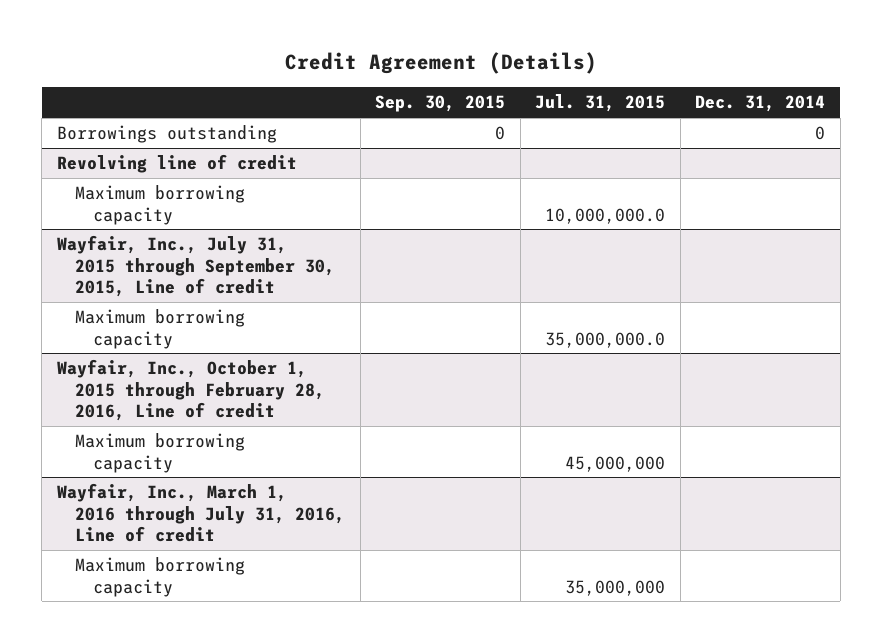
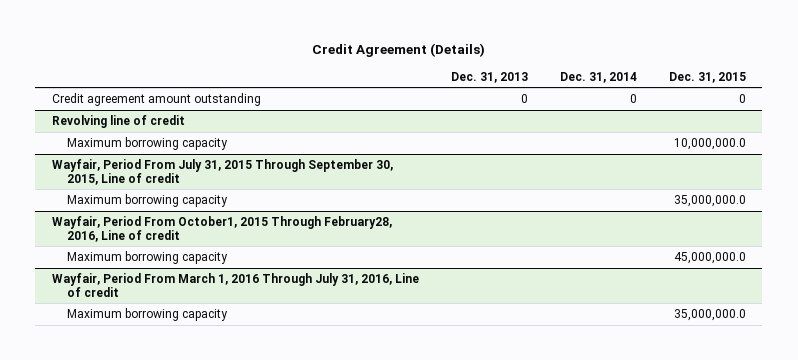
[375,95,506,113] Sep. 30, 2015 -> none
[535,94,666,113] Jul. 31, 2015 -> none
none -> [450,71,528,83] Dec. 31, 2013
none -> [669,71,747,83] Dec. 31, 2015
[57,125,278,144] Borrowings outstanding -> [51,93,261,107] Credit agreement amount outstanding
[57,235,336,297] Wayfair, Inc., July 31, 2015 through September 30, 2015, Line of credit -> [51,159,393,185] Wayfair, Period From July 31, 2015 Through September 30, 2015, Line of credit
[57,359,326,421] Wayfair, Inc., October 1, 2015 through February 28, 2016, Line of credit -> none
[75,433,246,473] Maximum borrowing capacity -> none
none -> [51,216,392,242] Wayfair, Period From October1, 2015 Through February28, 2016, Line of credit
none -> [66,251,228,265] Maximum borrowing capacity
[57,483,346,542] Wayfair, Inc., March 1, 2016 through July 31, 2016, Line of credit -> [51,273,419,297] Wayfair, Period From March 1, 2016 Through July 31, 2016, Line of credit

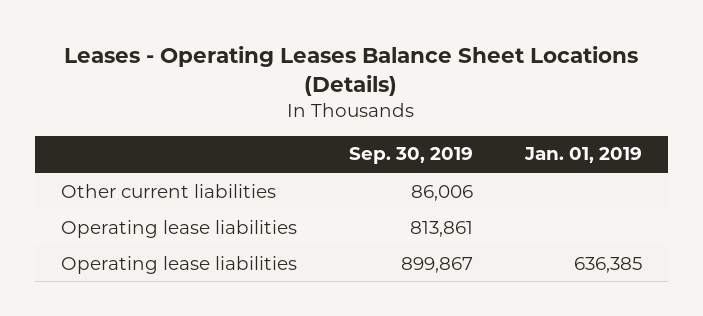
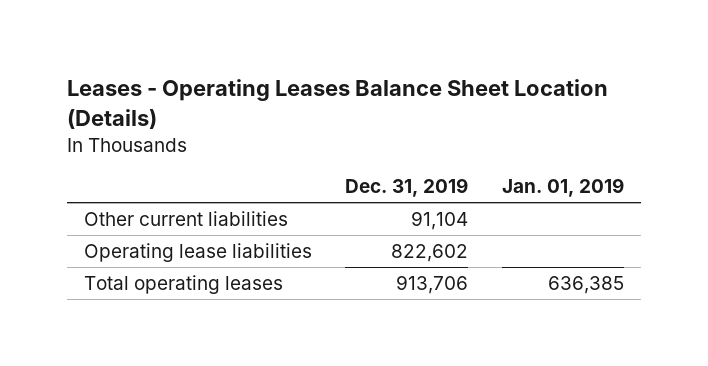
[64,46,639,97] Leases - Operating Leases Balance Sheet Locations (Details) -> [66,79,608,129] Leases - Operating Leases Balance Sheet Location (Details)
[348,147,473,165] Sep. 30, 2019 -> none
none -> [345,178,469,198] Dec. 31, 2019
[60,255,297,274] Operating lease liabilities -> [83,274,283,294] Total operating leases

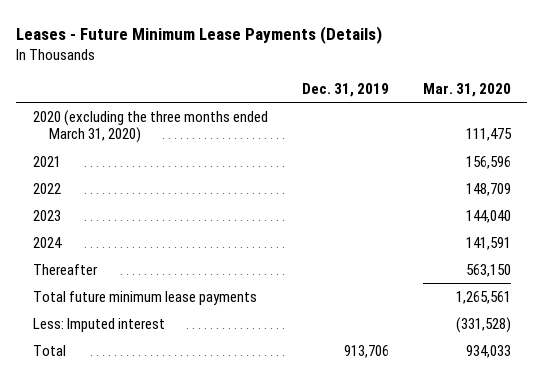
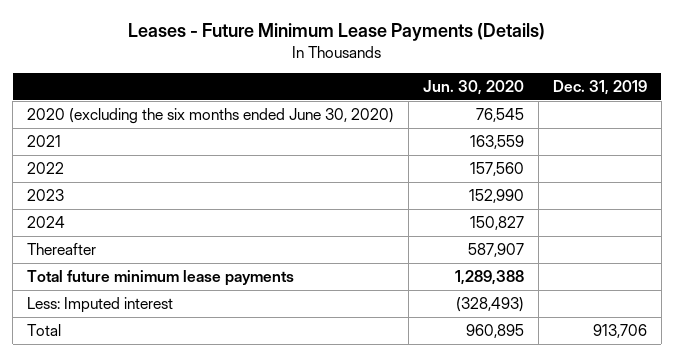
[422,82,511,97] Mar. 31, 2020 -> none
none -> [422,80,524,96] Jun. 30, 2020
[33,110,269,144] 2020 (excluding the three months ended March 31, 2020) -> [27,108,395,125] 2020 (excluding the six months ended June 30, 2020)

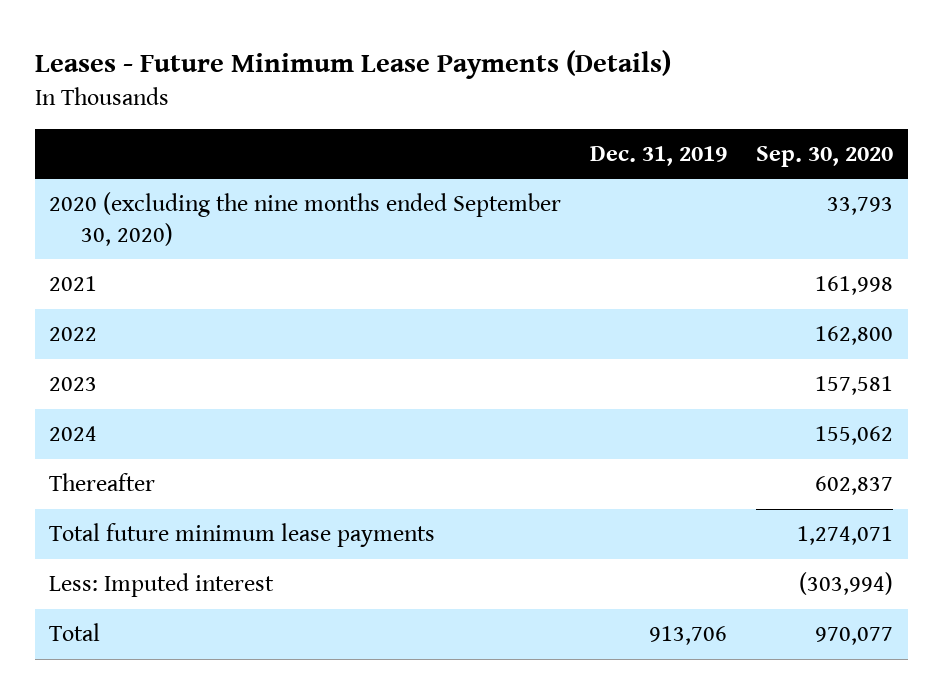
[422,80,524,96] Jun. 30, 2020 -> none
none -> [756,145,894,167] Sep. 30, 2020
[27,108,395,125] 2020 (excluding the six months ended June 30, 2020) -> [49,192,562,246] 2020 (excluding the nine months ended September 30, 2020)

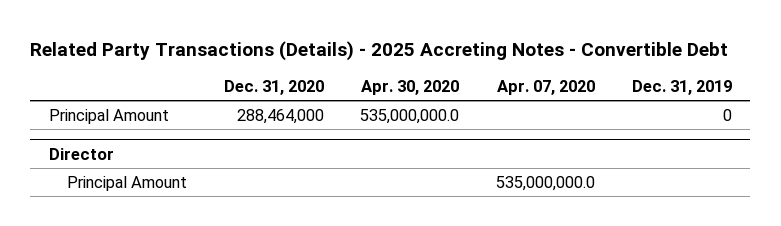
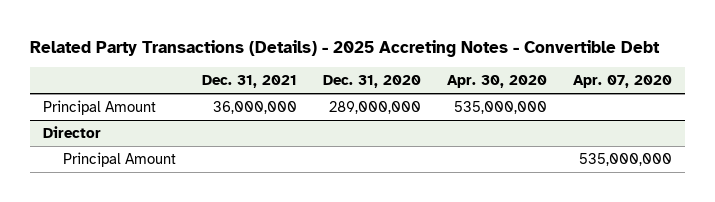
[631,80,732,96] Dec. 31, 2019 -> none
none -> [201,75,297,89] Dec. 31, 2021
[236,108,324,124] 288,464,000 -> [328,100,421,114] 289,000,000
[360,108,460,124] 535,000,000.0 -> [453,100,547,114] 535,000,000
[496,175,596,191] 535,000,000.0 -> [578,152,672,166] 535,000,000

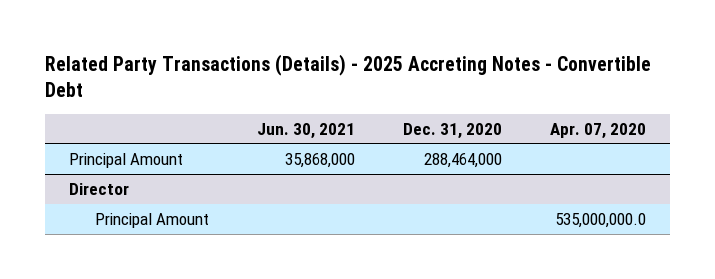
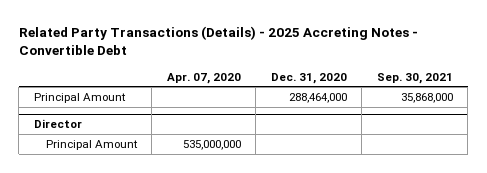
[257,122,356,139] Jun. 30, 2021 -> none
none -> [376,72,453,84] Sep. 30, 2021
[555,212,647,228] 535,000,000.0 -> [182,139,241,150] 535,000,000

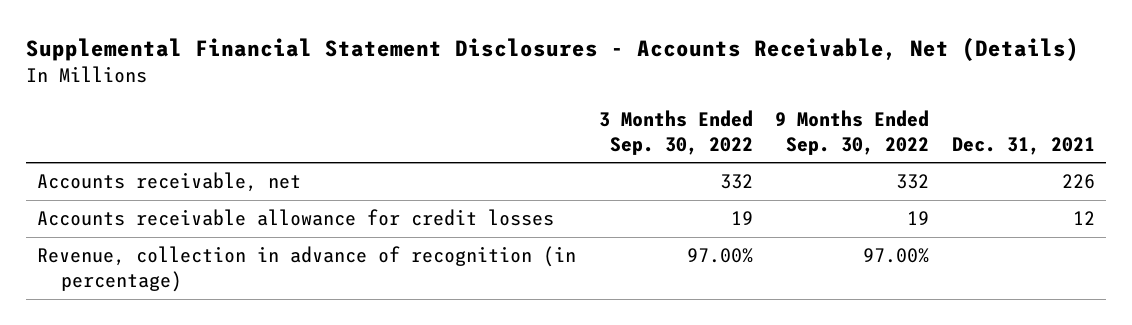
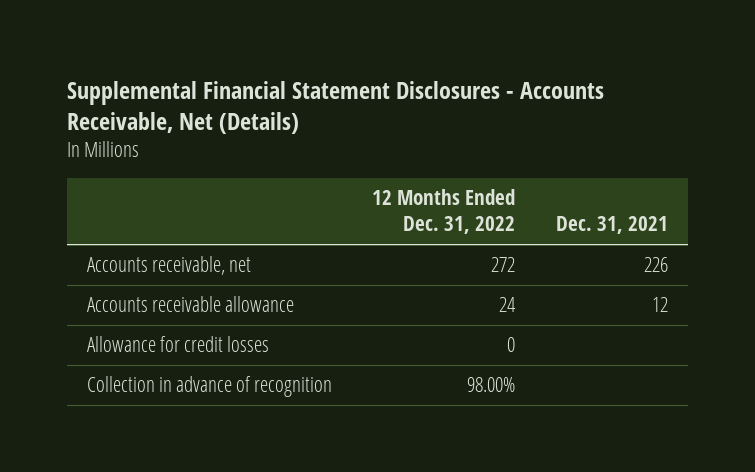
[598,110,753,155] 3 Months Ended Sep. 30, 2022 -> none
[775,110,930,155] 9 Months Ended Sep. 30, 2022 -> none
none -> [372,189,516,235] 12 Months Ended Dec. 31, 2022
[37,209,555,227] Accounts receivable allowance for credit losses -> [87,296,295,313] Accounts receivable allowance
none -> [87,336,270,353] Allowance for credit losses
[37,246,577,292] Revenue, collection in advance of recognition (in percentage) -> [87,376,333,398] Collection in advance of recognition

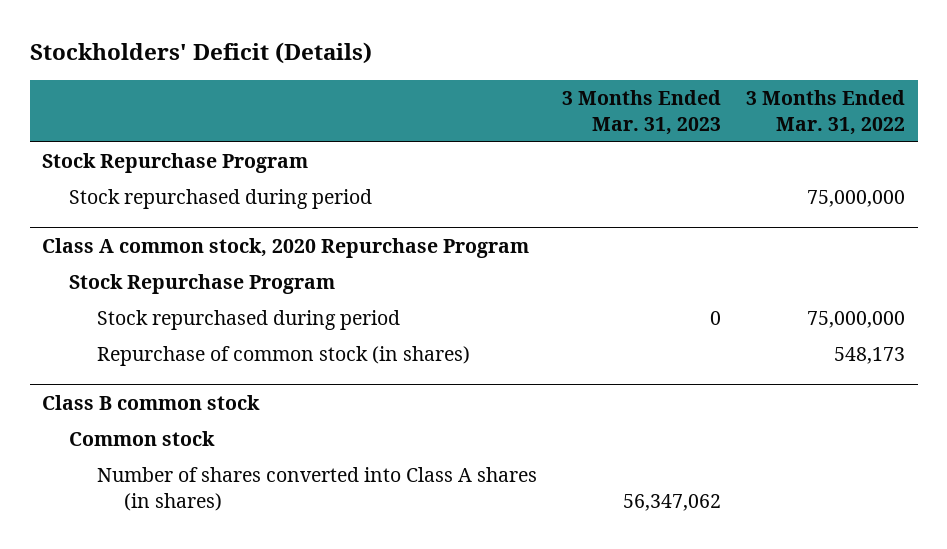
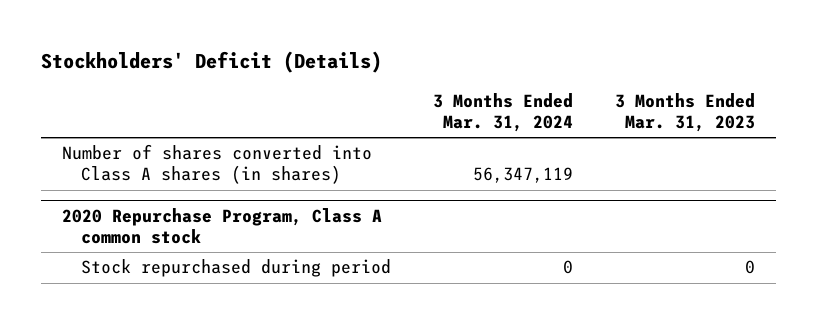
[746,90,906,135] 3 Months Ended Mar. 31, 2022 -> none
none -> [433,93,574,133] 3 Months Ended Mar. 31, 2024
[42,153,309,174] Stock Repurchase Program -> none
[69,189,373,210] Stock repurchased during period -> none
[69,274,336,295] Stock Repurchase Program -> none
none -> [62,144,373,185] Number of shares converted into Class A shares (in shares)
[42,237,530,258] Class A common stock, 2020 Repurchase Program -> [62,207,383,244] 2020 Repurchase Program, Class A common stock
[96,346,470,367] Repurchase of common stock (in shares) -> none
[42,394,261,410] Class B common stock -> none
[69,431,216,447] Common stock -> none
[96,467,537,511] Number of shares converted into Class A shares (in shares) -> none

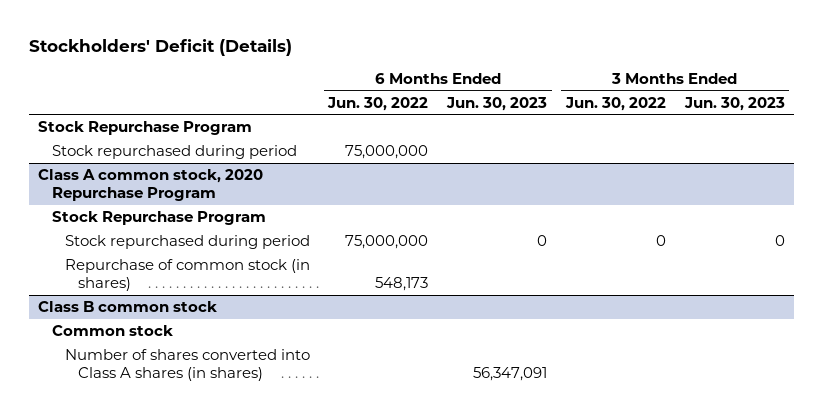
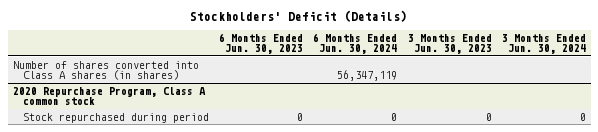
[327,96,429,111] Jun. 30, 2022 -> none
[564,96,666,111] Jun. 30, 2022 -> none
none -> [313,32,398,55] 6 Months Ended Jun. 30, 2024
none -> [501,33,586,55] 3 Months Ended Jun. 30, 2024
[38,121,253,136] Stock Repurchase Program -> none
[51,145,297,160] Stock repurchased during period -> none
[51,211,266,226] Stock Repurchase Program -> none
none -> [12,60,199,81] Number of shares converted into Class A shares (in shares)
[38,169,264,202] Class A common stock, 2020 Repurchase Program -> [12,86,206,106] 2020 Repurchase Program, Class A common stock
[64,259,310,292] Repurchase of common stock (in shares) -> none
[38,301,218,313] Class B common stock -> none
[51,325,173,337] Common stock -> none
[64,349,310,382] Number of shares converted into Class A shares (in shares) -> none

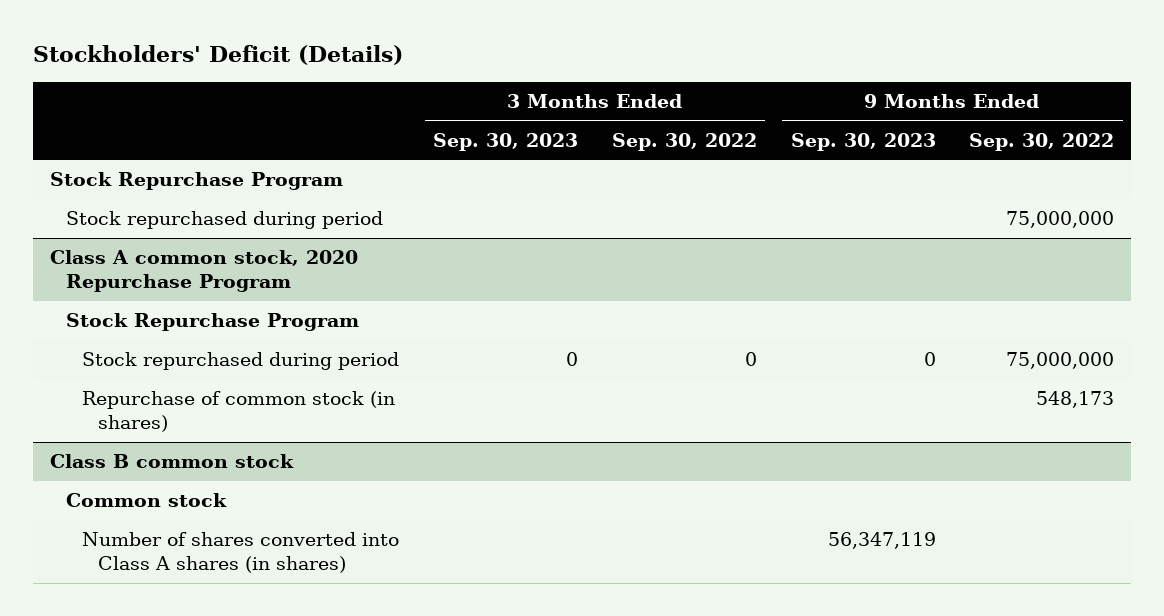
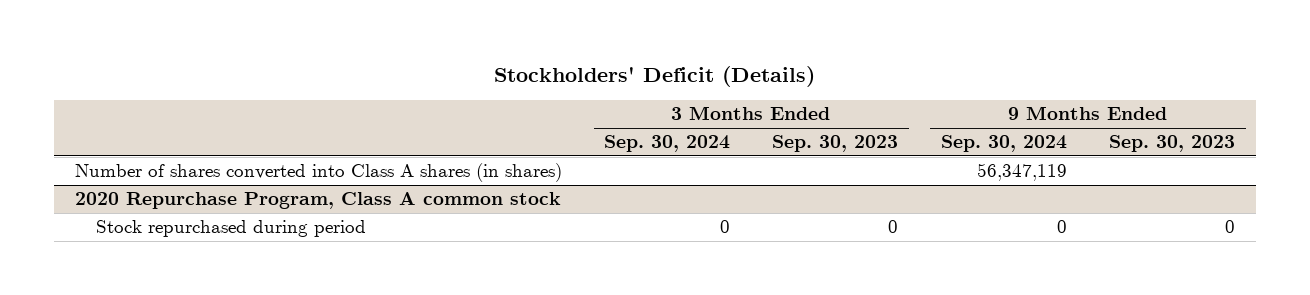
[611,132,757,151] Sep. 30, 2022 -> none
[969,132,1115,151] Sep. 30, 2022 -> none
none -> [604,135,731,153] Sep. 30, 2024
none -> [940,135,1067,153] Sep. 30, 2024
[49,172,343,191] Stock Repurchase Program -> none
[65,211,383,230] Stock repurchased during period -> none
[65,313,359,332] Stock Repurchase Program -> none
none -> [74,163,562,183] Number of shares converted into Class A shares (in shares)
[49,250,358,293] Class A common stock, 2020 Repurchase Program -> [74,192,561,210] 2020 Repurchase Program, Class A common stock
[82,391,396,433] Repurchase of common stock (in shares) -> none
[49,454,294,469] Class B common stock -> none
[65,493,227,508] Common stock -> none
[82,532,400,574] Number of shares converted into Class A shares (in shares) -> none

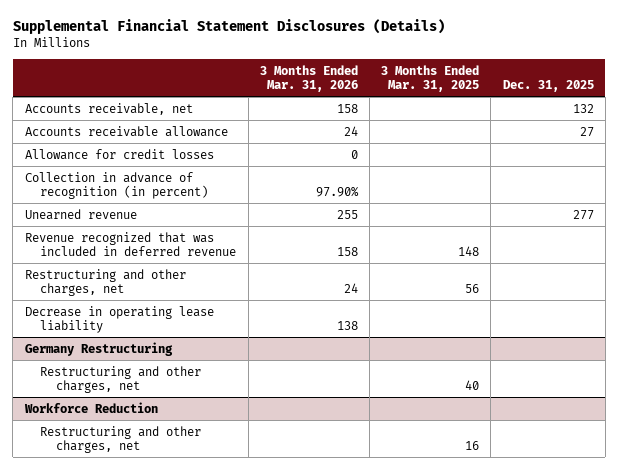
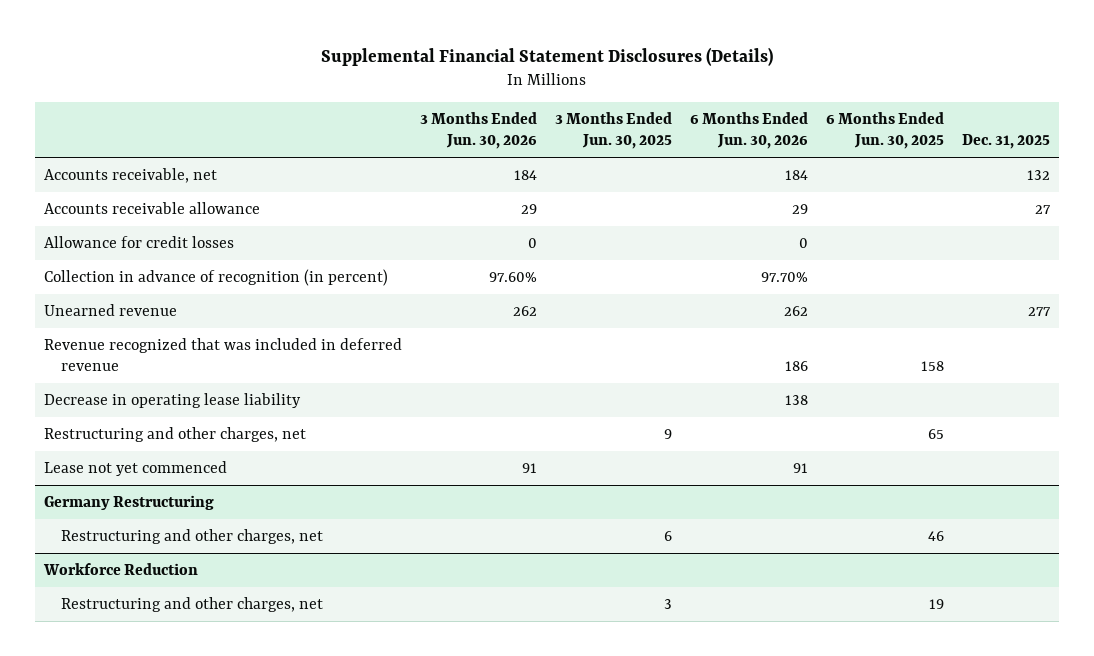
[259,65,358,92] 3 Months Ended Mar. 31, 2026 -> none
[381,65,480,92] 3 Months Ended Mar. 31, 2025 -> none
none -> [419,112,537,150] 3 Months Ended Jun. 30, 2026
none -> [554,112,672,150] 3 Months Ended Jun. 30, 2025
none -> [689,112,808,150] 6 Months Ended Jun. 30, 2026
none -> [825,112,944,150] 6 Months Ended Jun. 30, 2025
[24,268,186,296] Restructuring and other charges, net -> [43,426,306,442] Restructuring and other charges, net
none -> [43,460,227,476] Lease not yet commenced

